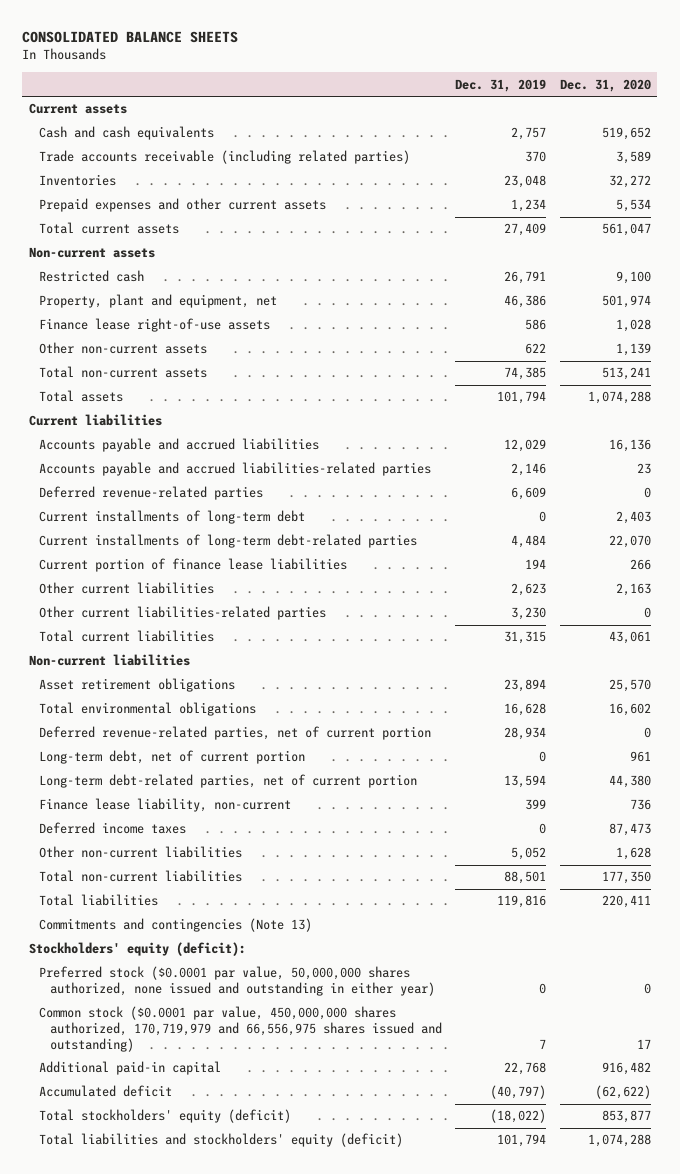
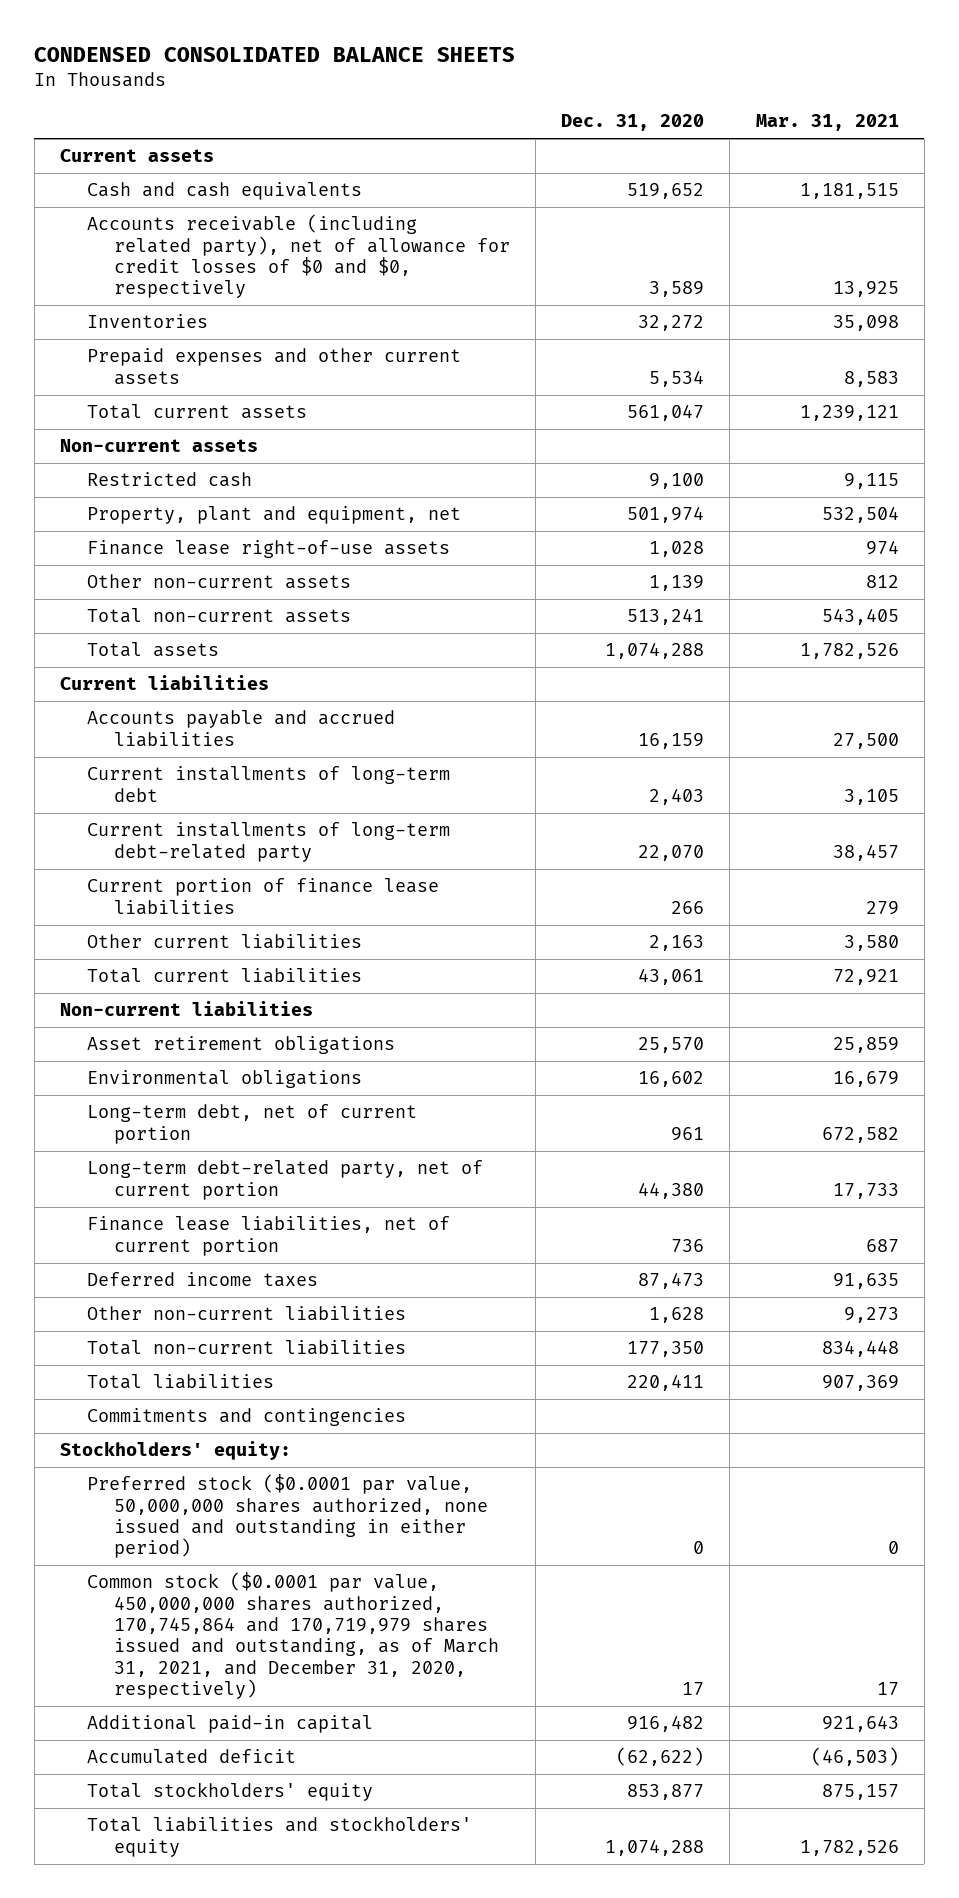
[22,31,239,44] CONSOLIDATED BALANCE SHEETS -> [34,46,516,62] CONDENSED CONSOLIDATED BALANCE SHEETS
[455,78,547,92] Dec. 31, 2019 -> none
none -> [755,114,899,132] Mar. 31, 2021
[39,150,411,165] Trade accounts receivable (including related parties) -> [87,214,511,299] Accounts receivable (including related party), net of allowance for credit losses of $0 and $0, respectively
[39,462,432,477] Accounts payable and accrued liabilities-related parties -> none
[39,486,264,501] Deferred revenue-related parties -> none
[608,439,651,453] 16,136 -> [638,732,705,749] 16,159
[39,534,418,549] Current installments of long-term debt-related parties -> [87,822,451,862] Current installments of long-term debt-related party
[39,606,327,621] Other current liabilities-related parties -> none
[39,726,432,741] Deferred revenue-related parties, net of current portion -> none
[39,702,257,717] Total environmental obligations -> [87,1070,363,1089] Environmental obligations
[39,774,418,789] Long-term debt-related parties, net of current portion -> [87,1160,484,1200] Long-term debt-related party, net of current portion
[39,798,292,813] Finance lease liability, non-current -> [87,1216,451,1256] Finance lease liabilities, net of current portion
[39,918,313,933] Commitments and contingencies (Note 13) -> [87,1408,407,1427] Commitments and contingencies
[28,942,246,957] Stockholders' equity (deficit): -> [59,1441,291,1461] Stockholders' equity:
[39,966,436,997] Preferred stock ($0.0001 par value, 50,000,000 shares authorized, none issued and outstanding in either year) -> [87,1474,489,1559] Preferred stock ($0.0001 par value, 50,000,000 shares authorized, none issued and outstanding in either period)
[39,1006,443,1052] Common stock ($0.0001 par value, 450,000,000 shares authorized, 170,719,979 and 66,556,975 shares issued and outstanding) -> [87,1572,500,1700] Common stock ($0.0001 par value, 450,000,000 shares authorized, 170,745,864 and 170,719,979 shares issued and outstanding, as of March 31, 2021, and December 31, 2020, respectively)
[39,1109,292,1124] Total stockholders' equity (deficit) -> [87,1782,374,1802] Total stockholders' equity
[39,1133,404,1148] Total liabilities and stockholders' equity (deficit) -> [87,1816,473,1857] Total liabilities and stockholders' equity

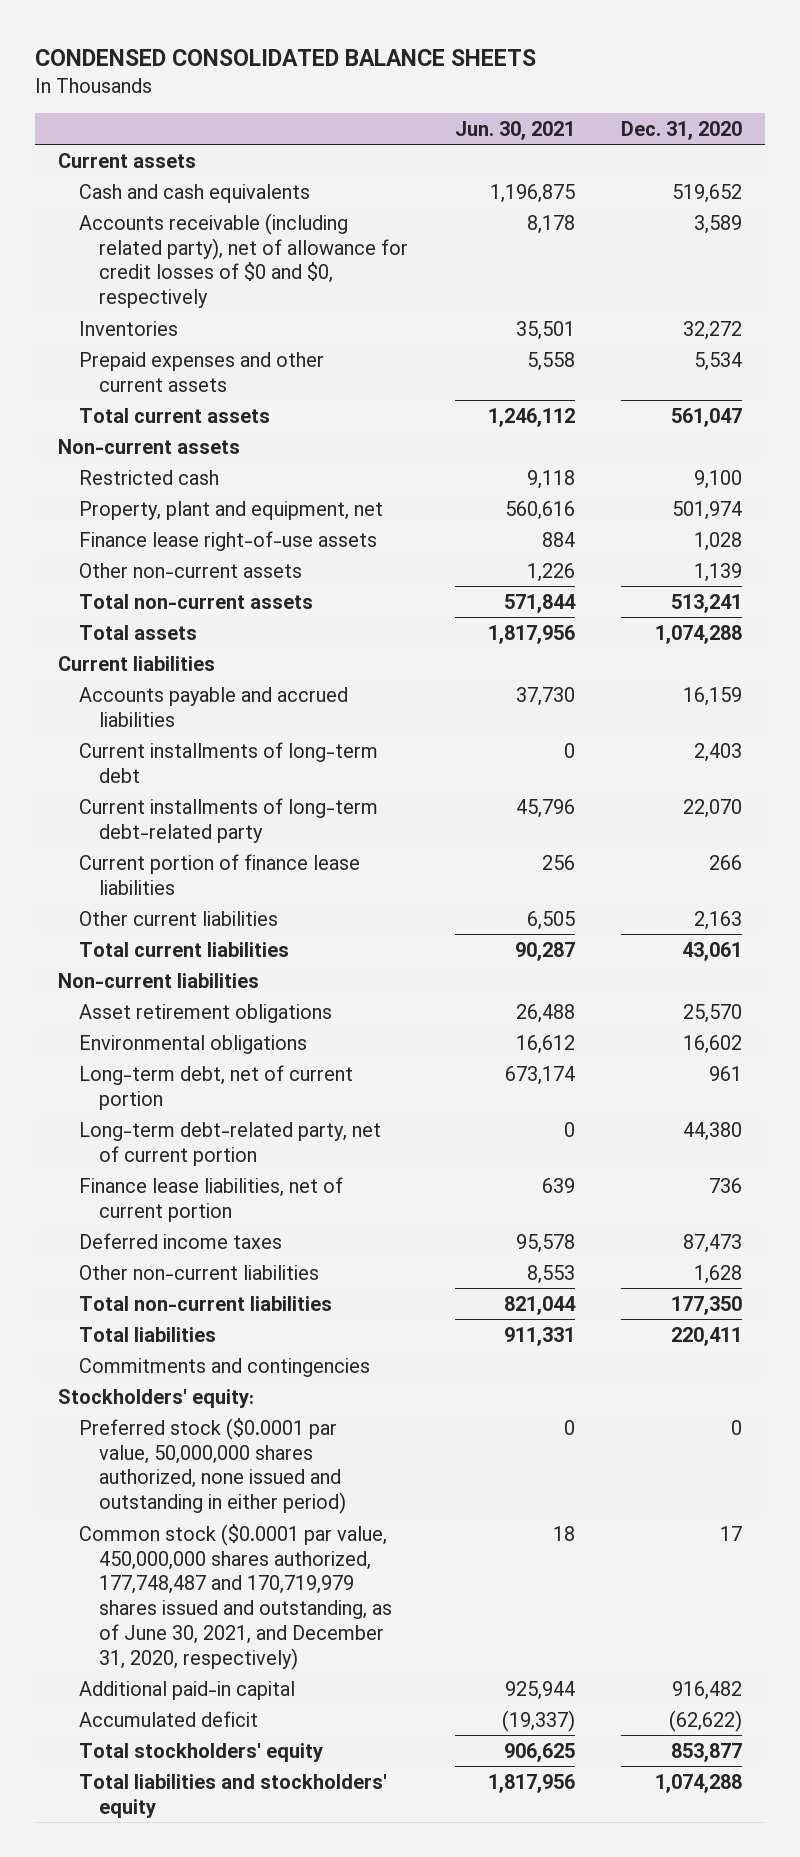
[755,114,899,132] Mar. 31, 2021 -> none
none -> [454,120,575,140] Jun. 30, 2021
[87,1572,500,1700] Common stock ($0.0001 par value, 450,000,000 shares authorized, 170,745,864 and 170,719,979 shares issued and outstanding, as of March 31, 2021, and December 31, 2020, respectively) -> [78,1523,393,1670] Common stock ($0.0001 par value, 450,000,000 shares authorized, 177,748,487 and 170,719,979 shares issued and outstanding, as of June 30, 2021, and December 31, 2020, respectively)

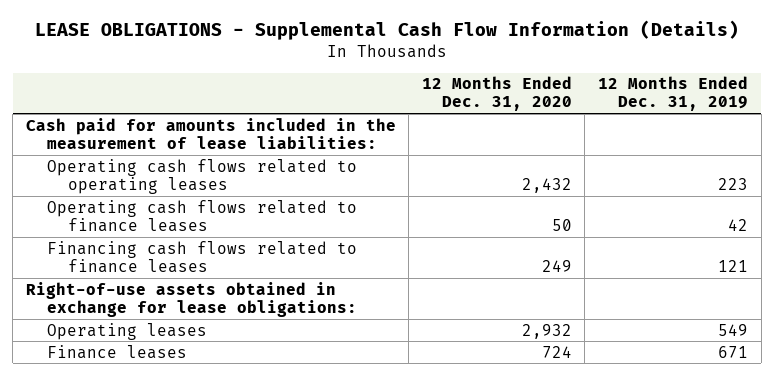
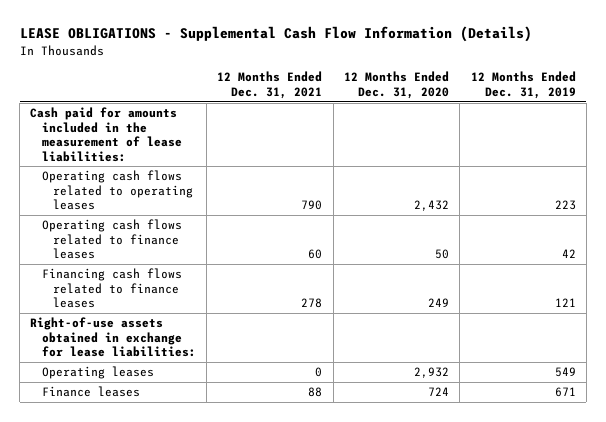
none -> [217,71,323,99] 12 Months Ended Dec. 31, 2021
[25,281,357,317] Right-of-use assets obtained in exchange for lease obligations: -> [30,317,196,358] Right-of-use assets obtained in exchange for lease liabilities:

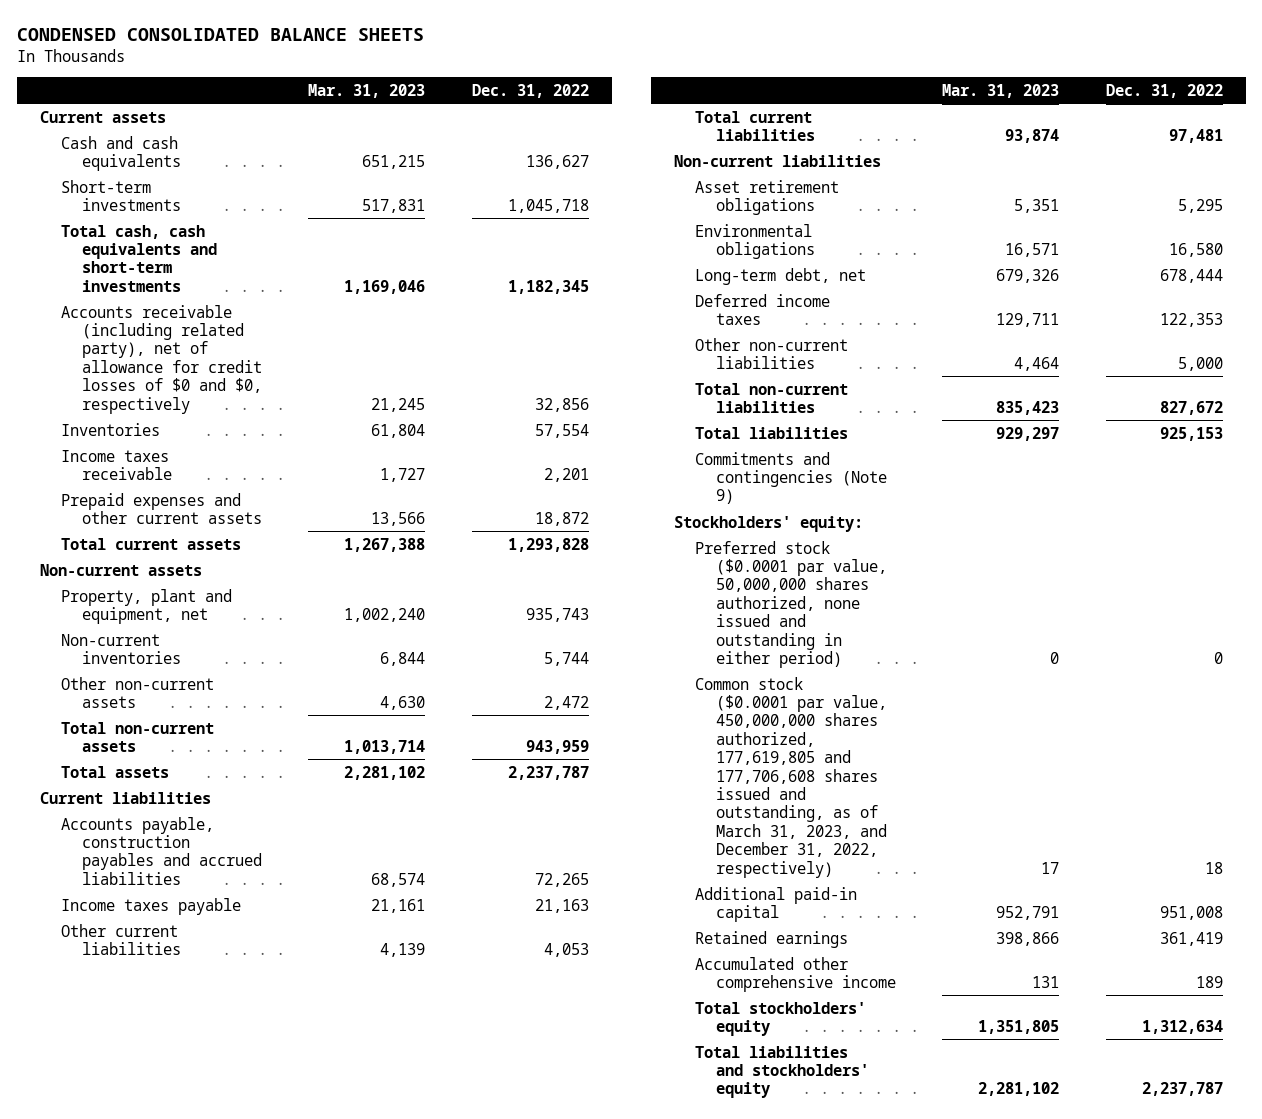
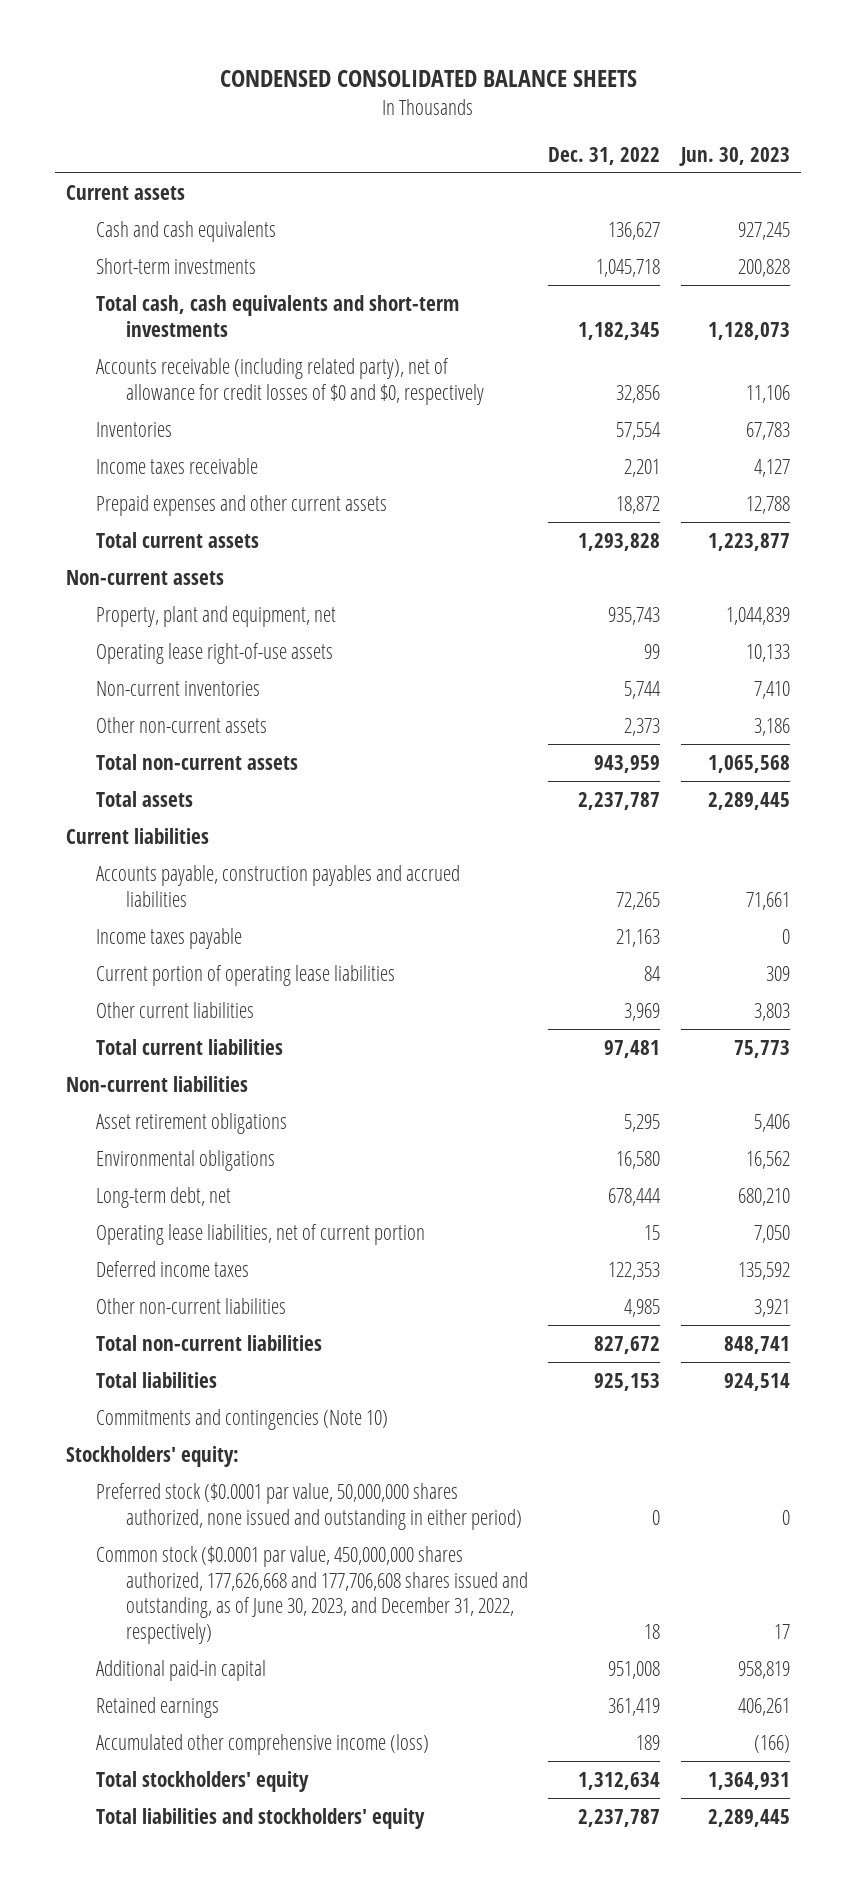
[308,83,426,98] Mar. 31, 2023 -> none
none -> [679,146,791,166] Jun. 30, 2023
none -> [95,642,333,664] Operating lease right-of-use assets
[543,695,589,710] 2,472 -> [624,717,661,736] 2,373
none -> [95,964,395,986] Current portion of operating lease liabilities
[543,942,589,957] 4,053 -> [624,1002,661,1021] 3,969
none -> [95,1223,425,1245] Operating lease liabilities, net of current portion
[1177,356,1223,371] 5,000 -> [624,1298,661,1317] 4,985
[694,451,887,505] Commitments and contingencies (Note 9) -> [95,1408,388,1430] Commitments and contingencies (Note 10)
[694,676,887,878] Common stock ($0.0001 par value, 450,000,000 shares authorized, 177,619,805 and 177,706,608 shares issued and outstanding, as of March 31, 2023, and December 31, 2022, respectively) -> [95,1545,528,1645] Common stock ($0.0001 par value, 450,000,000 shares authorized, 177,626,668 and 177,706,608 shares issued and outstanding, as of June 30, 2023, and December 31, 2022, respectively)
[694,956,896,992] Accumulated other comprehensive income -> [95,1733,429,1755] Accumulated other comprehensive income (loss)

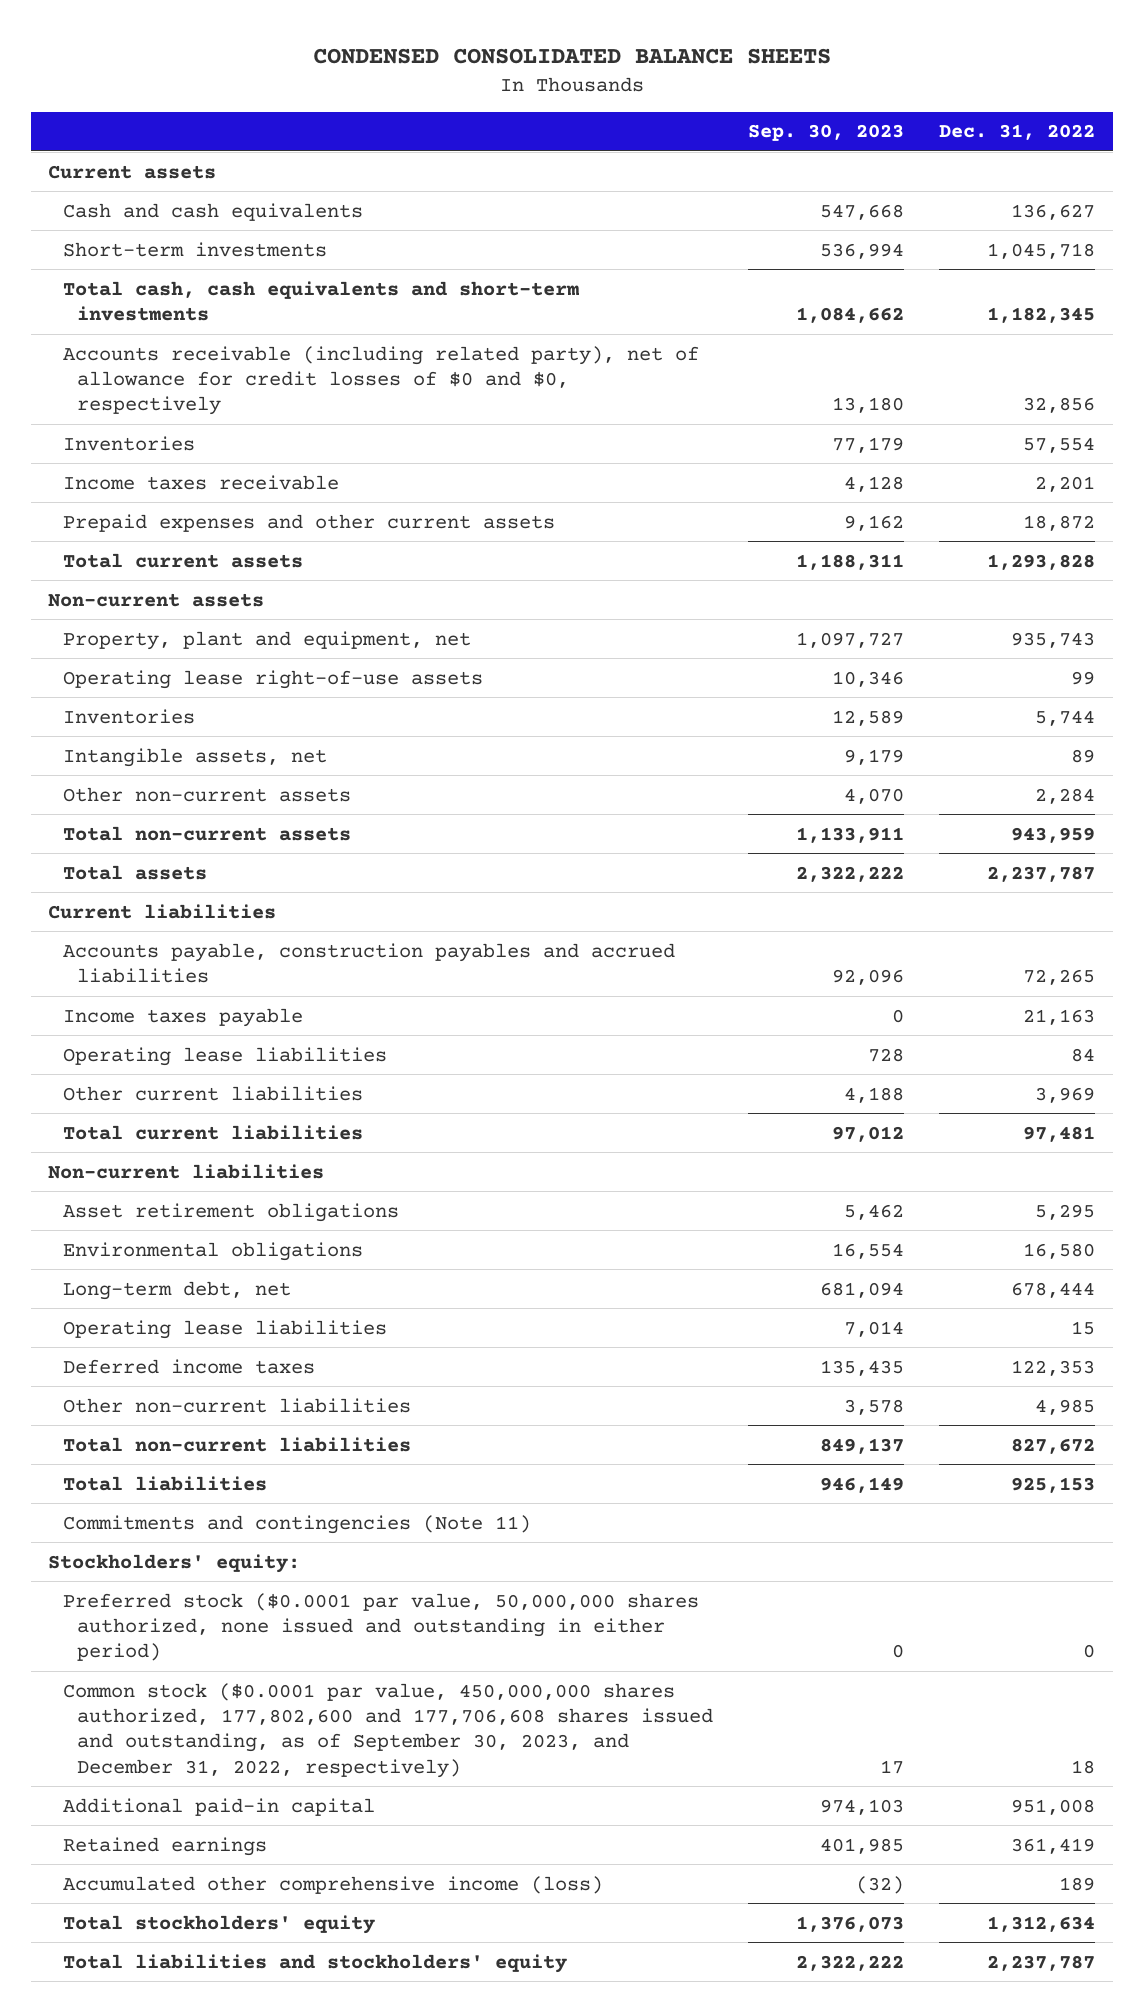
[679,146,791,166] Jun. 30, 2023 -> none
none -> [748,124,905,142] Sep. 30, 2023
[95,680,260,696] Non-current inventories -> [62,708,195,724] Inventories
none -> [62,747,327,767] Intangible assets, net
[624,717,661,736] 2,373 -> [1035,787,1096,804] 2,284
[95,964,395,986] Current portion of operating lease liabilities -> [62,1046,387,1066] Operating lease liabilities
[95,1223,425,1245] Operating lease liabilities, net of current portion -> [62,1319,387,1339] Operating lease liabilities
[95,1408,388,1430] Commitments and contingencies (Note 10) -> [62,1514,531,1534] Commitments and contingencies (Note 11)
[95,1545,528,1645] Common stock ($0.0001 par value, 450,000,000 shares authorized, 177,626,668 and 177,706,608 shares issued and outstanding, as of June 30, 2023, and December 31, 2022, respectively) -> [62,1682,714,1778] Common stock ($0.0001 par value, 450,000,000 shares authorized, 177,802,600 and 177,706,608 shares issued and outstanding, as of September 30, 2023, and December 31, 2022, respectively)

